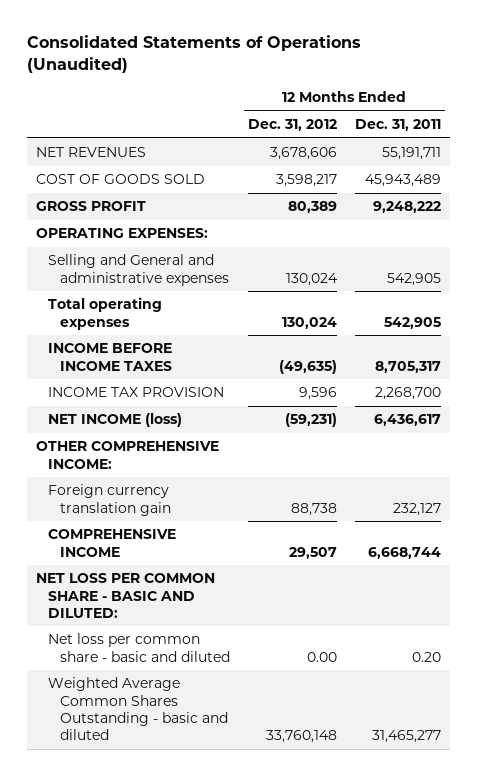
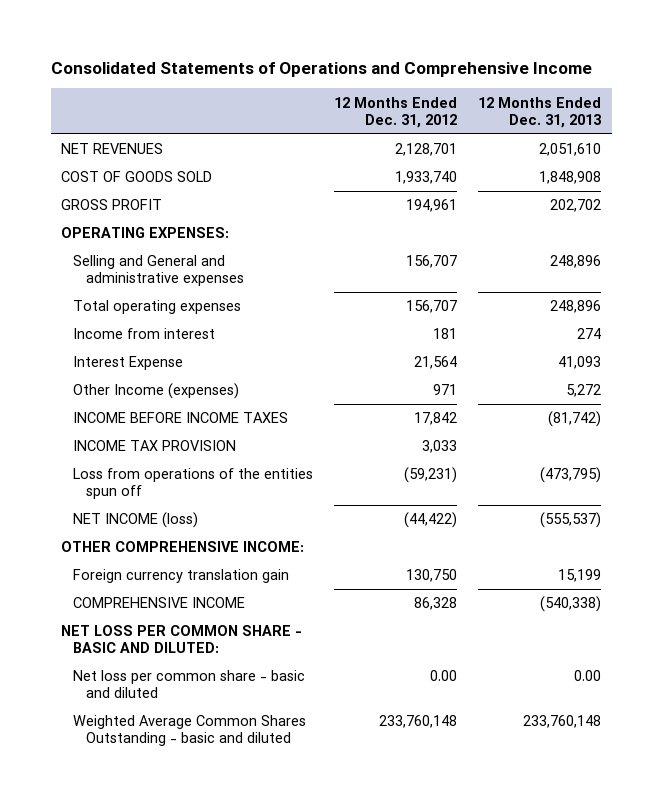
[26,35,361,73] Consolidated Statements of Operations (Unaudited) -> [50,61,592,77] Consolidated Statements of Operations and Comprehensive Income
[354,118,441,131] Dec. 31, 2011 -> none
none -> [478,96,602,128] 12 Months Ended Dec. 31, 2013
[269,147,337,161] 3,678,606 -> [395,143,458,157] 2,128,701
[275,174,337,188] 3,598,217 -> [395,171,458,185] 1,933,740
[287,201,337,214] 80,389 -> [406,199,458,213] 194,961
[285,272,338,286] 130,024 -> [406,255,458,269] 156,707
[281,316,337,329] 130,024 -> [406,300,458,314] 156,707
none -> [73,328,216,340] Income from interest
none -> [73,356,184,371] Interest Expense
none -> [73,383,240,400] Other Income (expenses)
[278,359,337,374] (49,635) -> [414,412,458,426] 17,842
[298,387,337,401] 9,596 -> [422,440,458,454] 3,033
none -> [73,468,314,500] Loss from operations of the entities spun off
[284,413,337,428] (59,231) -> [404,512,458,529] (44,422)
[290,502,337,516] 88,738 -> [406,569,458,583] 130,750
[288,546,337,559] 29,507 -> [414,597,458,611] 86,328
[265,729,337,743] 33,760,148 -> [379,715,458,729] 233,760,148

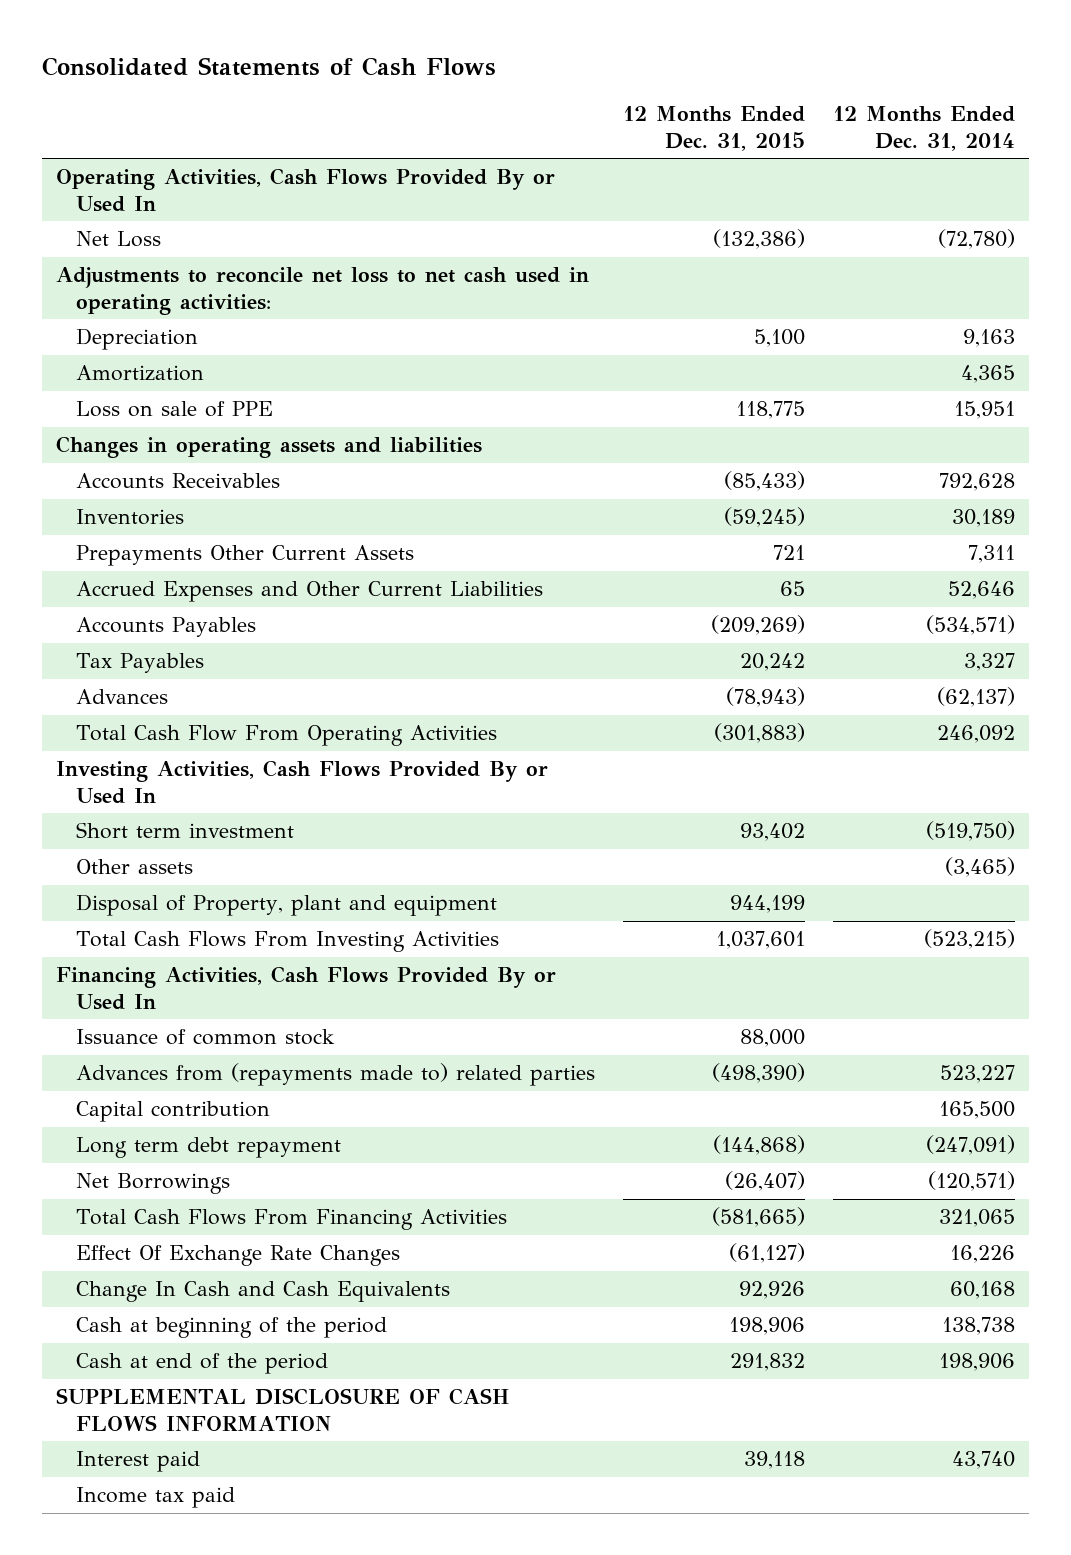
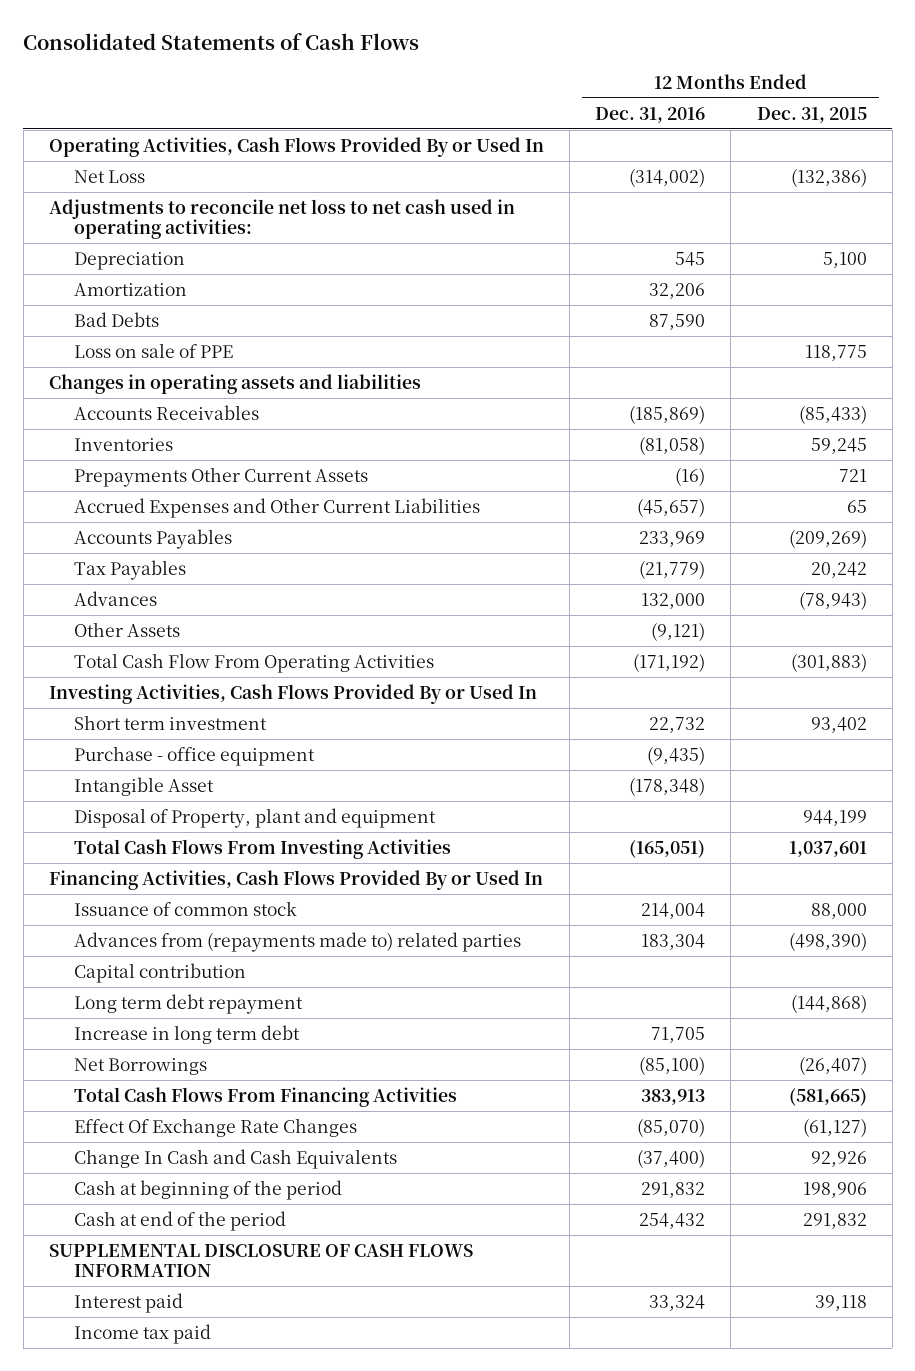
[832,106,1015,151] 12 Months Ended Dec. 31, 2014 -> none
none -> [595,106,706,123] Dec. 31, 2016
none -> [74,311,160,327] Bad Debts
[723,507,805,528] (59,245) -> [810,437,867,454] 59,245
none -> [74,621,181,637] Other Assets
[75,859,193,875] Other assets -> none
none -> [74,745,316,766] Purchase - office equipment
none -> [74,776,215,796] Intangible Asset
none -> [74,1024,301,1044] Increase in long term debt

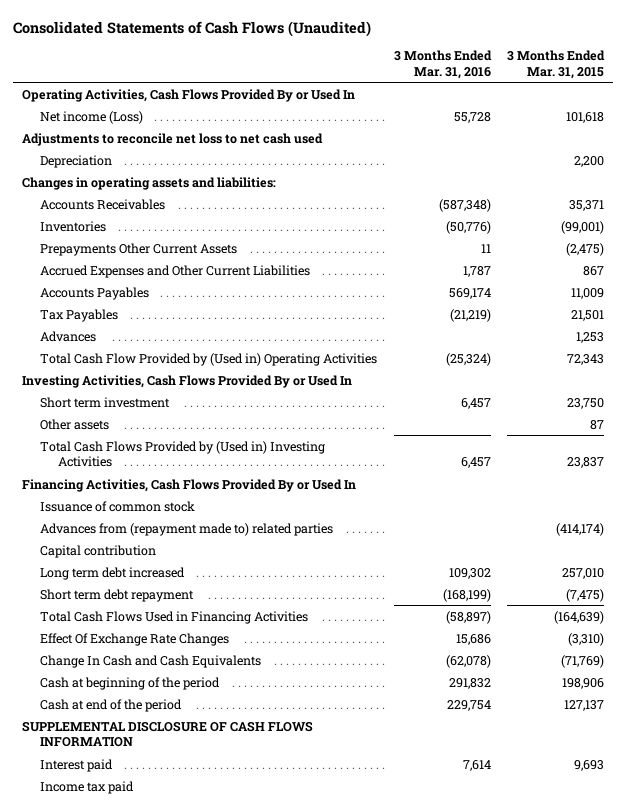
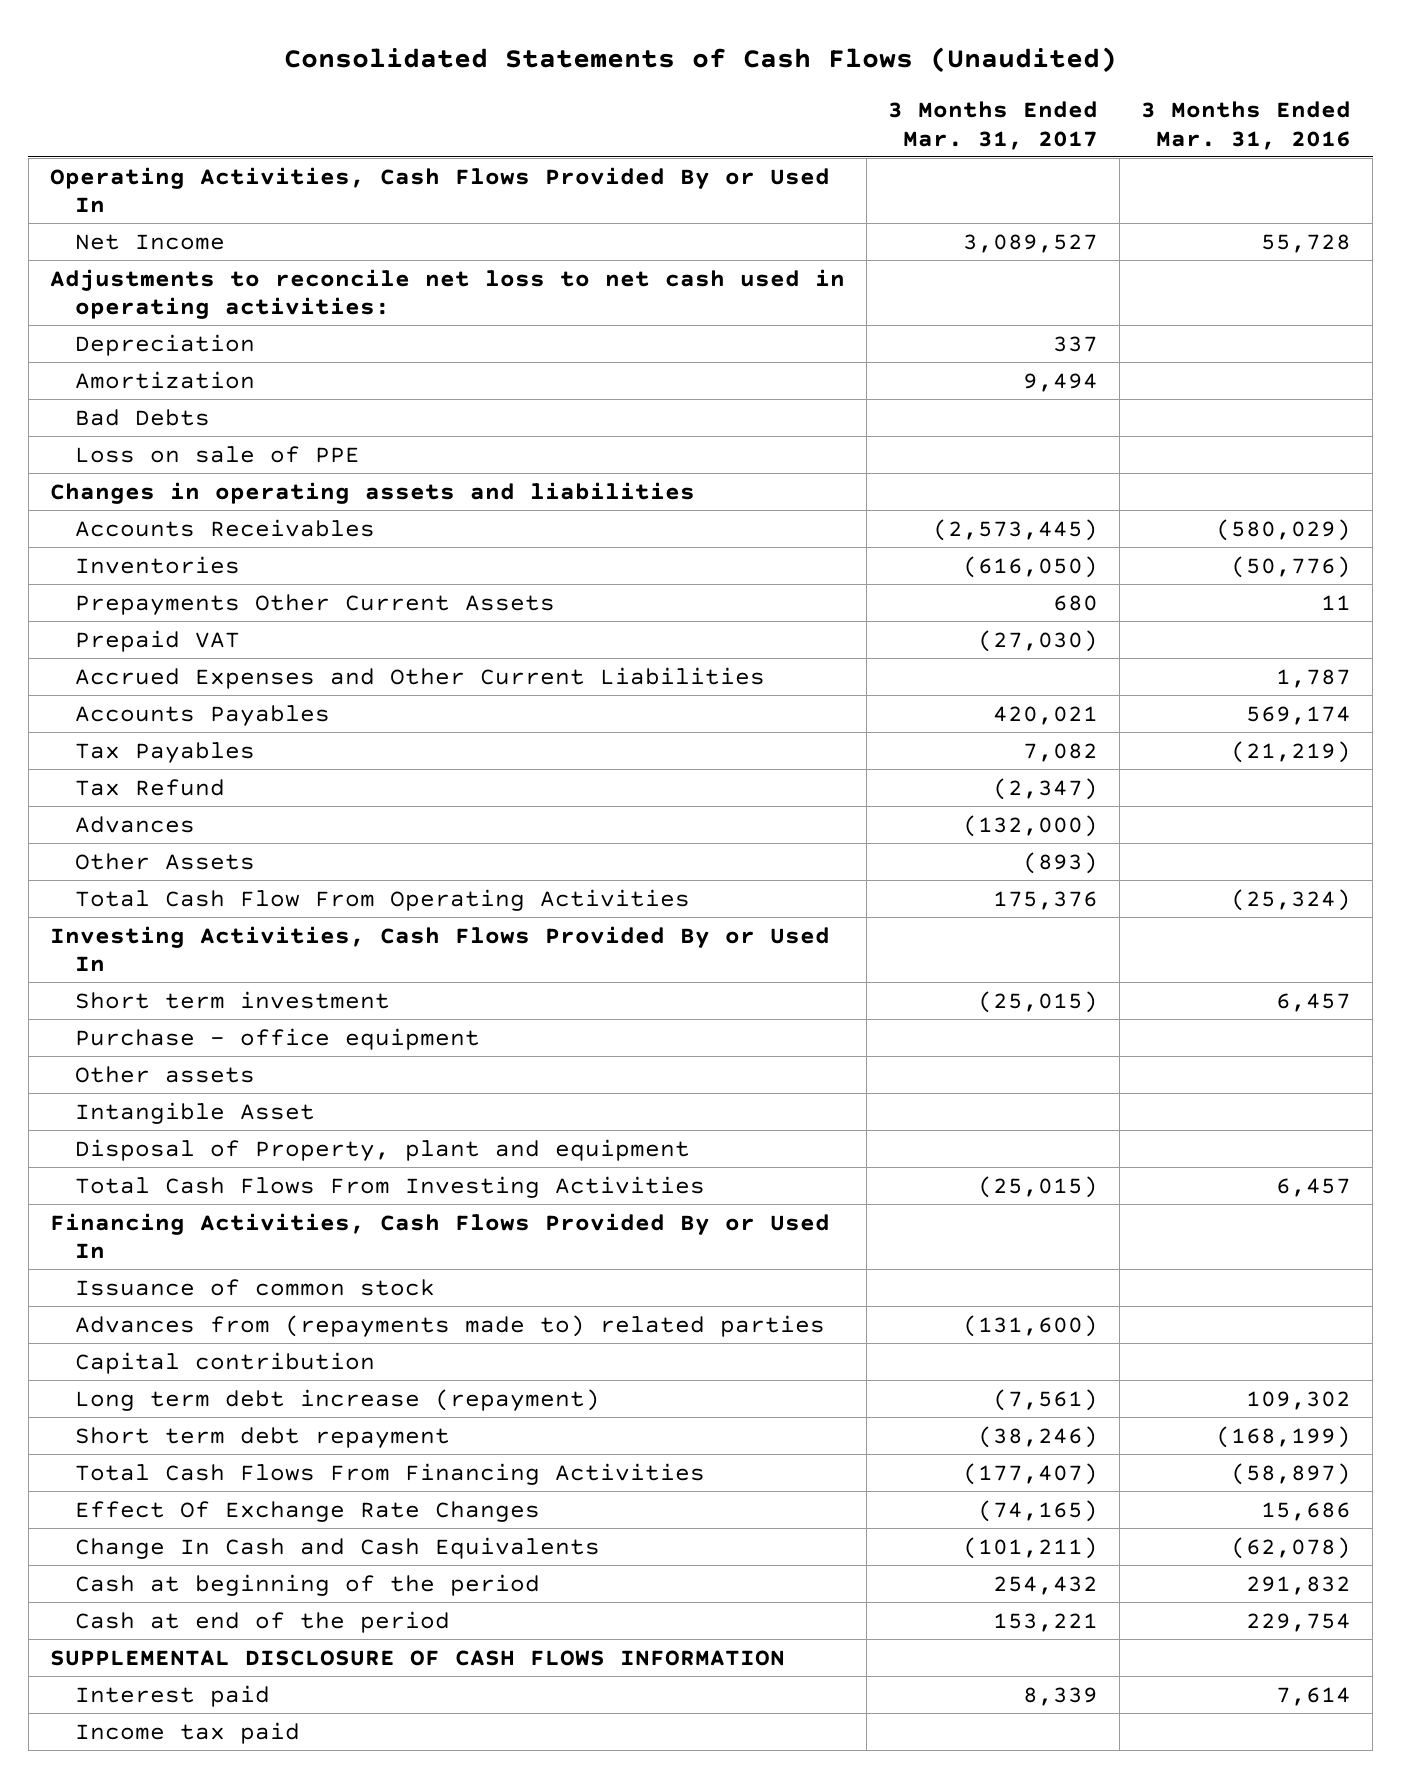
[507,50,606,79] 3 Months Ended Mar. 31, 2015 -> none
none -> [888,100,1099,150] 3 Months Ended Mar. 31, 2017
[39,110,143,124] Net income (Loss) -> [75,233,226,250] Net Income
[21,132,323,146] Adjustments to reconcile net loss to net cash used -> [49,268,845,320] Adjustments to reconcile net loss to net cash used in operating activities:
none -> [75,370,256,389] Amortization
none -> [75,408,211,426] Bad Debts
none -> [75,445,361,463] Loss on sale of PPE
[21,176,276,190] Changes in operating assets and liabilities: -> [49,481,695,504] Changes in operating assets and liabilities
[438,198,491,212] (587,348) -> [1216,518,1352,541] (580,029)
none -> [75,629,241,652] Prepaid VAT
none -> [75,778,226,796] Tax Refund
none -> [75,852,256,870] Other Assets
[39,352,377,366] Total Cash Flow Provided by (Used in) Operating Activities -> [75,888,691,911] Total Cash Flow From Operating Activities
none -> [75,1027,481,1050] Purchase - office equipment
none -> [75,1101,316,1124] Intangible Asset
none -> [75,1138,691,1161] Disposal of Property, plant and equipment
[39,440,325,467] Total Cash Flows Provided by (Used in) Investing Activities -> [75,1175,706,1198] Total Cash Flows From Investing Activities
[39,522,333,536] Advances from (repayment made to) related parties -> [75,1314,826,1337] Advances from (repayments made to) related parties
[39,566,185,580] Long term debt increased -> [75,1388,601,1411] Long term debt increase (repayment)
[39,610,308,624] Total Cash Flows Used in Financing Activities -> [75,1462,706,1485] Total Cash Flows From Financing Activities

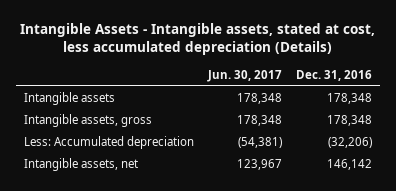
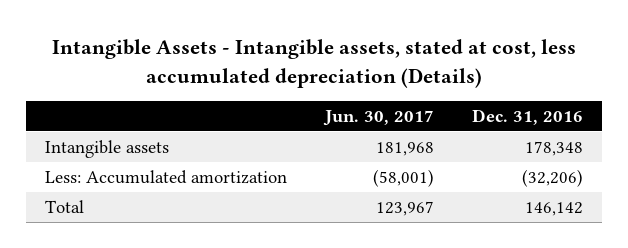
[23,114,152,128] Intangible assets, gross -> none
[237,93,283,105] 178,348 -> [375,141,434,156] 181,968
[23,136,194,150] Less: Accumulated depreciation -> [44,169,287,184] Less: Accumulated amortization
[238,137,283,149] (54,381) -> [372,168,434,187] (58,001)
[23,158,138,172] Intangible assets, net -> [44,199,84,213] Total

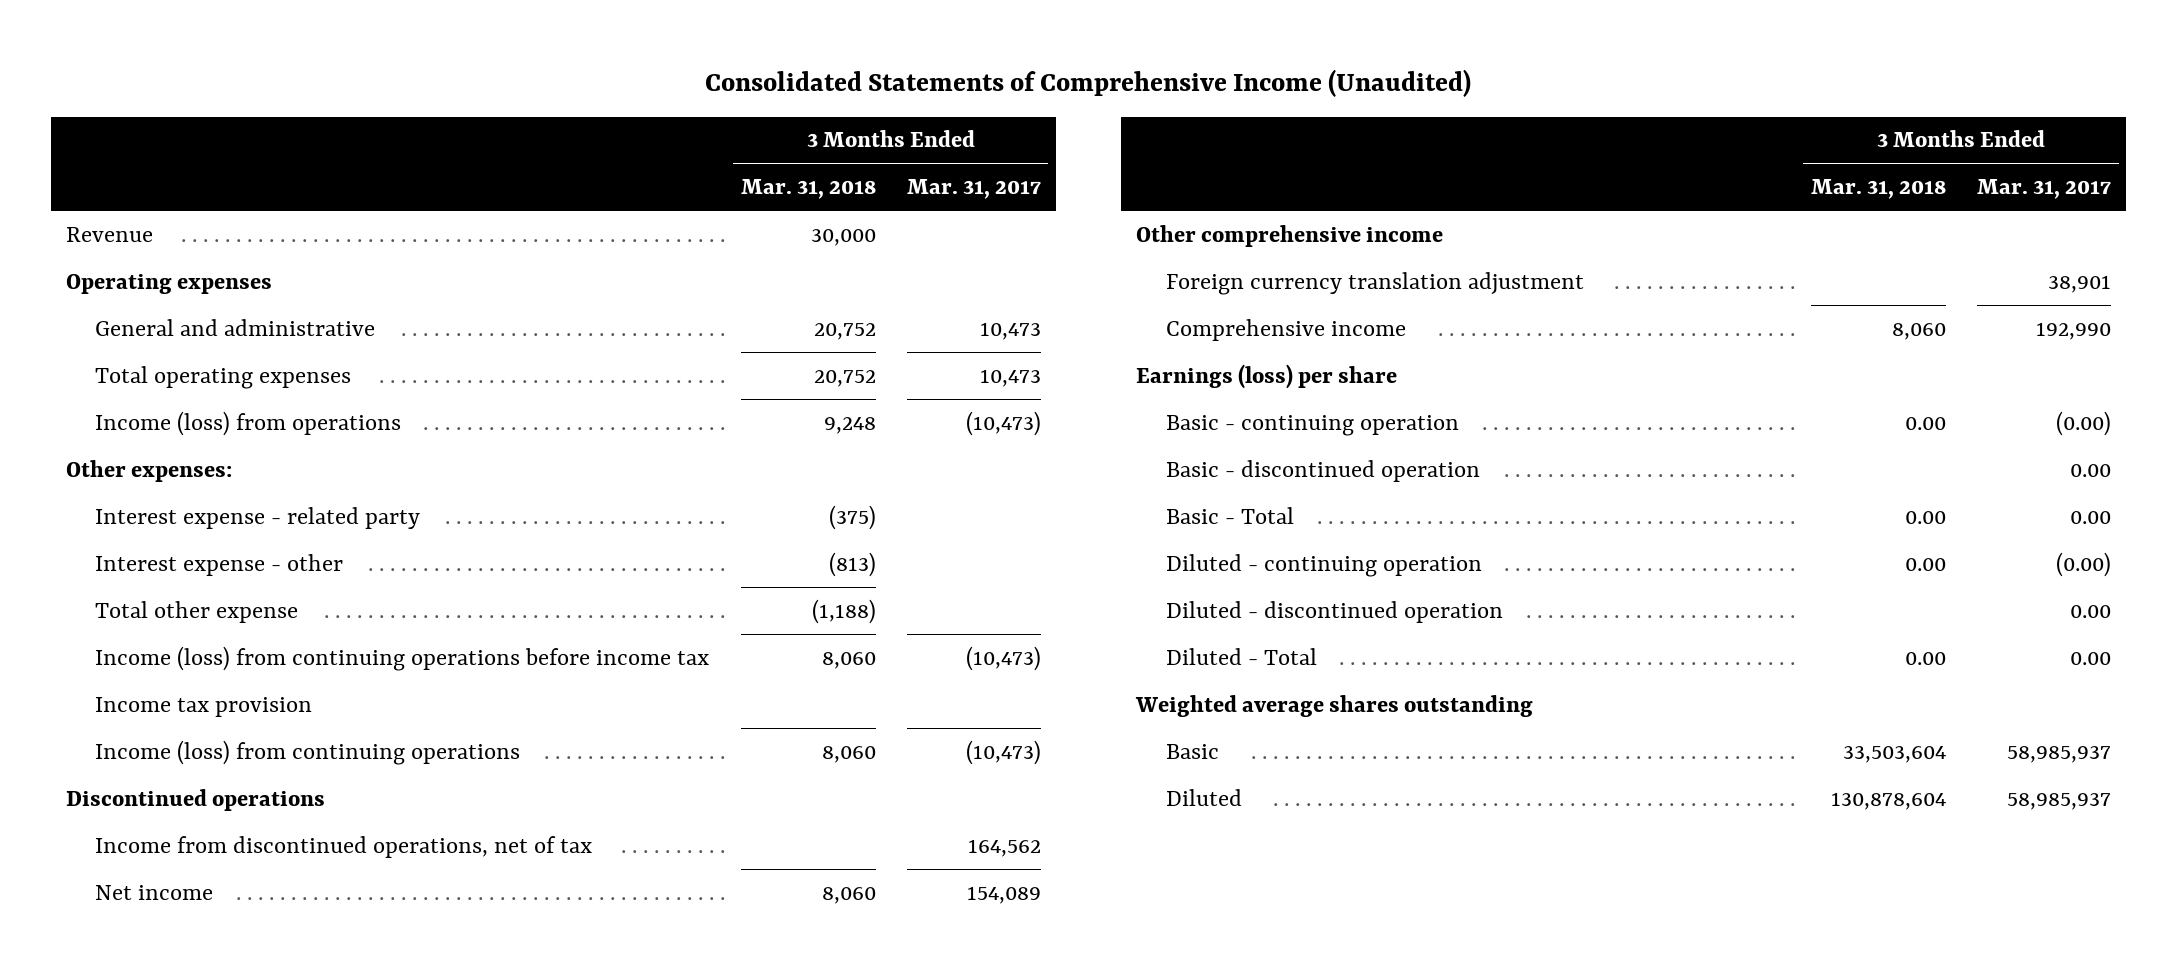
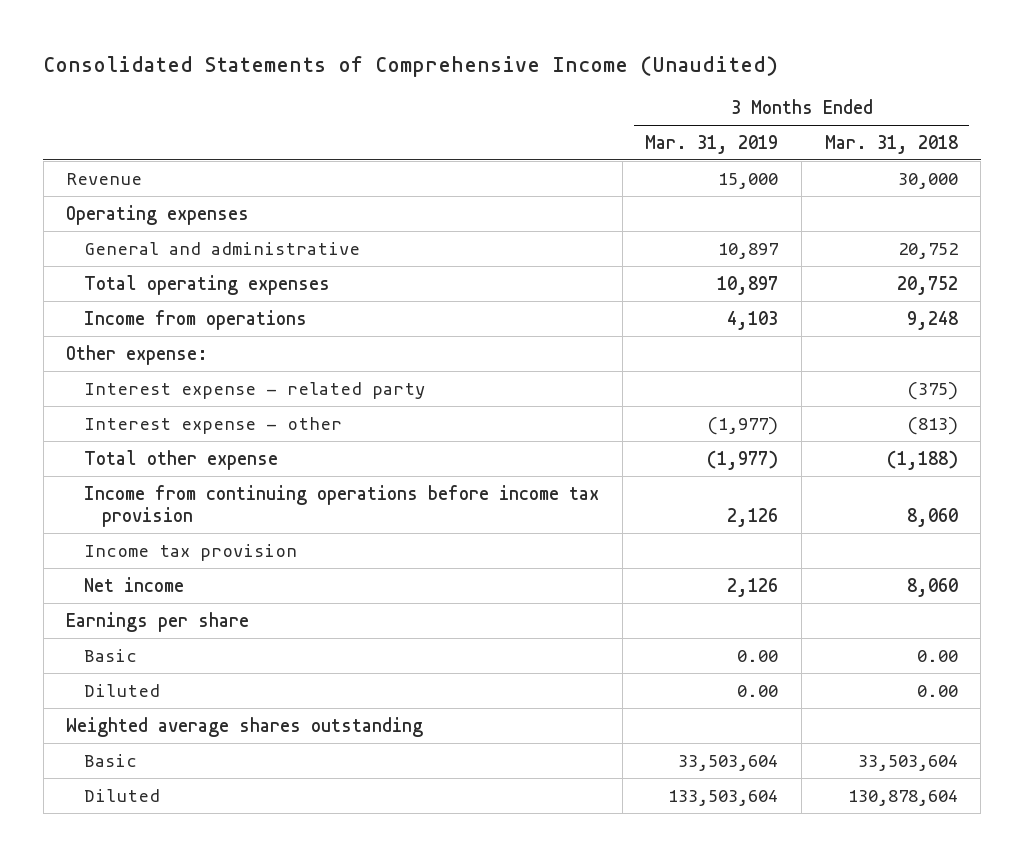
[906,179,1041,200] Mar. 31, 2017 -> none
none -> [645,134,779,154] Mar. 31, 2019
[95,410,402,436] Income (loss) from operations -> [84,309,308,330] Income from operations
[66,459,233,482] Other expenses: -> [66,344,209,365] Other expense:
[95,645,710,671] Income (loss) from continuing operations before income tax -> [84,484,600,528] Income from continuing operations before income tax provision
[95,739,521,765] Income (loss) from continuing operations -> none
[66,788,326,811] Discontinued operations -> none
[95,835,593,858] Income from discontinued operations, net of tax -> none
[1136,224,1444,247] Other comprehensive income -> none
[1165,271,1584,295] Foreign currency translation adjustment -> none
[1165,318,1406,341] Comprehensive income -> none
[1165,414,1459,436] Basic - continuing operation -> none
[1165,459,1480,482] Basic - discontinued operation -> none
[1165,553,1482,577] Diluted - continuing operation -> none
[1165,600,1503,623] Diluted - discontinued operation -> none
[1136,363,1398,389] Earnings (loss) per share -> [66,611,250,632] Earnings per share
[1165,506,1294,524] Basic - Total -> [84,648,138,662] Basic
[1165,647,1317,665] Diluted - Total -> [84,683,161,697] Diluted

